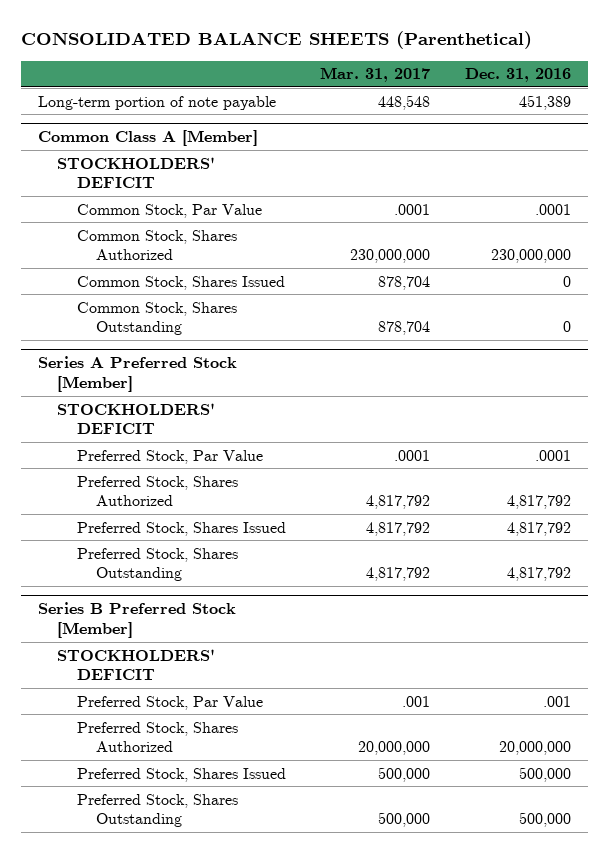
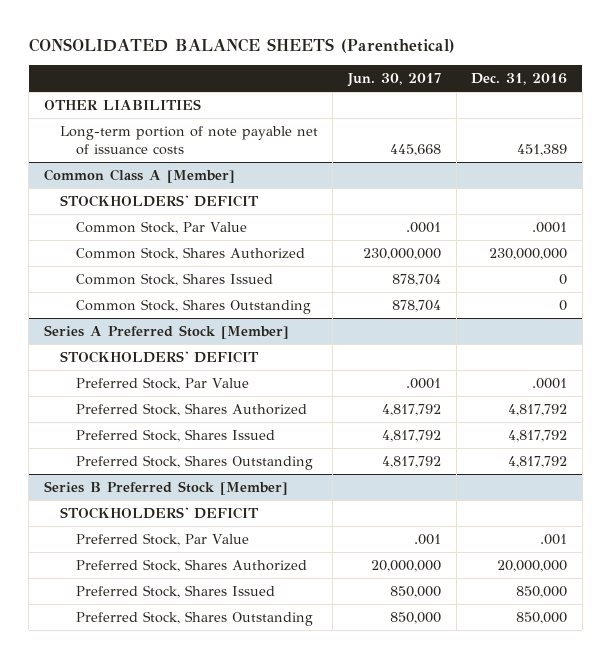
[320,67,431,83] Mar. 31, 2017 -> none
none -> [346,73,441,88] Jun. 30, 2017
none -> [43,99,201,111] OTHER LIABILITIES
[37,95,276,110] Long-term portion of note payable -> [59,126,318,155] Long-term portion of note payable net of issuance costs
[518,766,571,782] 500,000 -> [516,586,568,599] 850,000
[518,812,571,828] 500,000 -> [516,612,568,625] 850,000

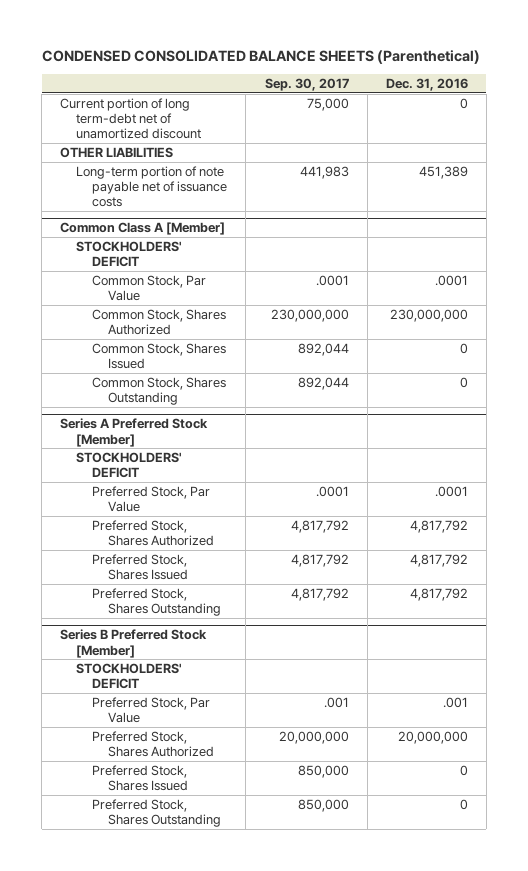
[28,37,455,53] CONSOLIDATED BALANCE SHEETS (Parenthetical) -> [41,50,480,65] CONDENSED CONSOLIDATED BALANCE SHEETS (Parenthetical)
[346,73,441,88] Jun. 30, 2017 -> none
none -> [264,78,349,92] Sep. 30, 2017
none -> [60,97,202,140] Current portion of long term-debt net of unamortized discount
[516,586,568,599] 850,000 -> [459,764,468,776] 0
[516,612,568,625] 850,000 -> [459,798,468,810] 0

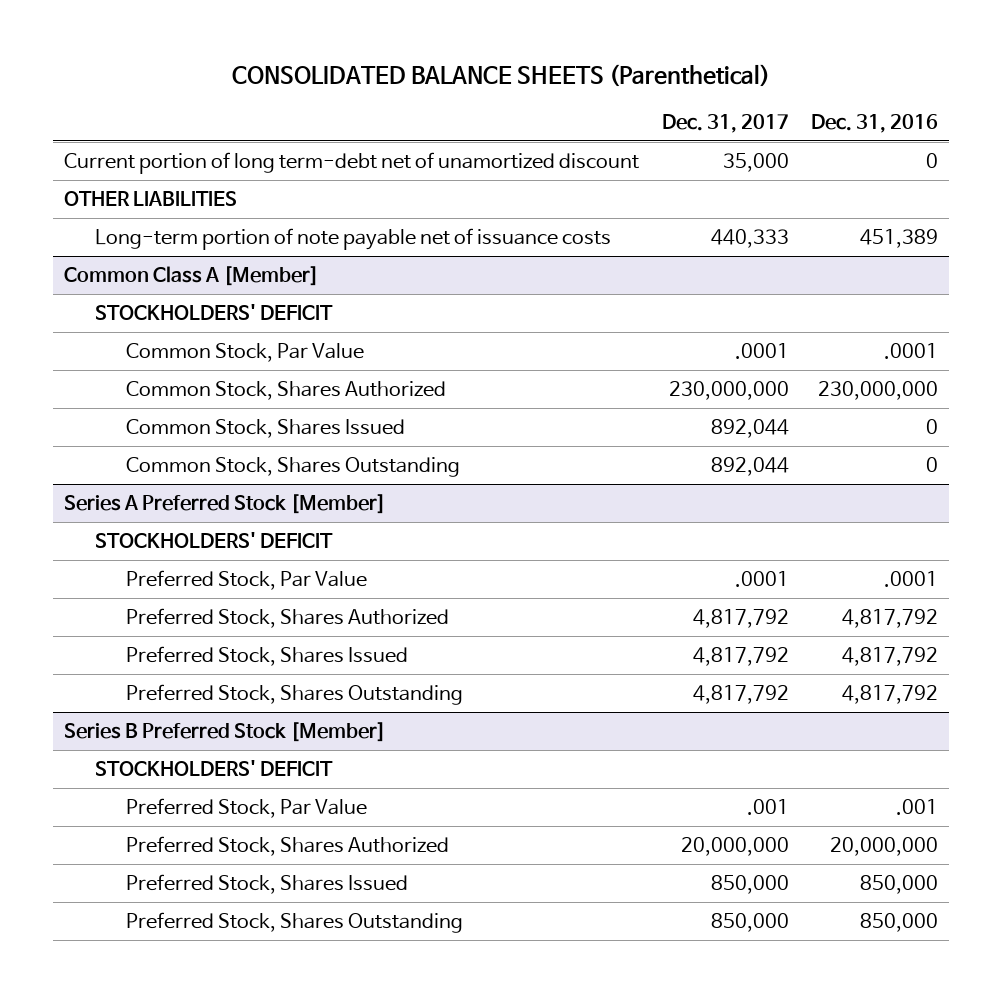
[41,50,480,65] CONDENSED CONSOLIDATED BALANCE SHEETS (Parenthetical) -> [232,64,771,88] CONSOLIDATED BALANCE SHEETS (Parenthetical)
[264,78,349,92] Sep. 30, 2017 -> none
none -> [661,113,789,133] Dec. 31, 2017
[459,764,468,776] 0 -> [859,875,938,895] 850,000
[459,798,468,810] 0 -> [859,913,938,933] 850,000

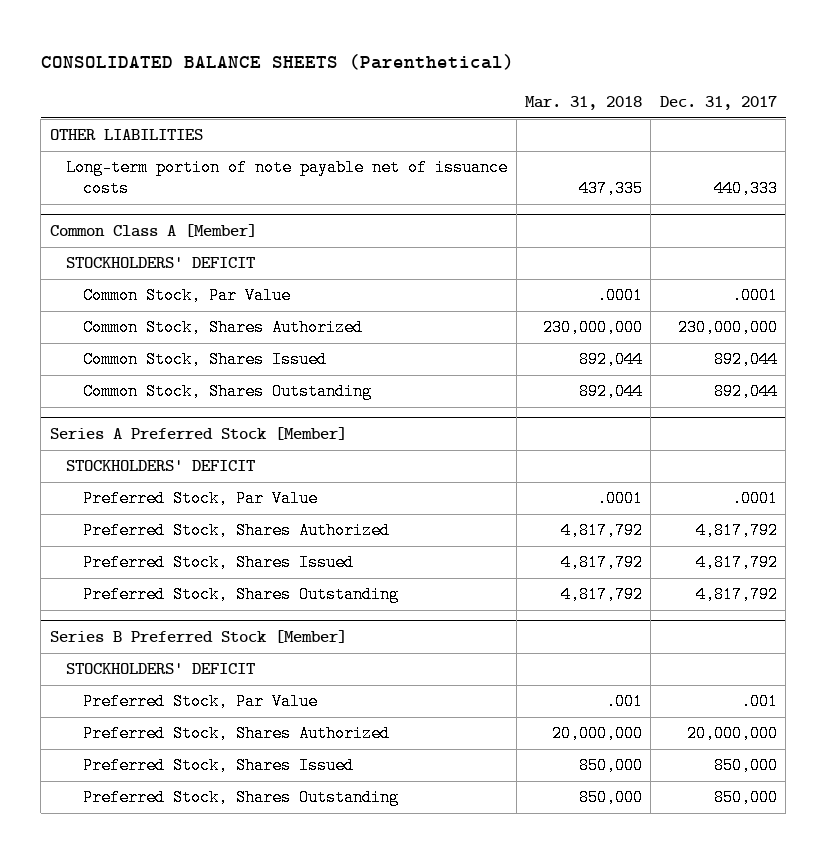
[810,113,938,133] Dec. 31, 2016 -> none
none -> [525,95,643,110] Mar. 31, 2018
[64,152,640,175] Current portion of long term-debt net of unamortized discount -> none

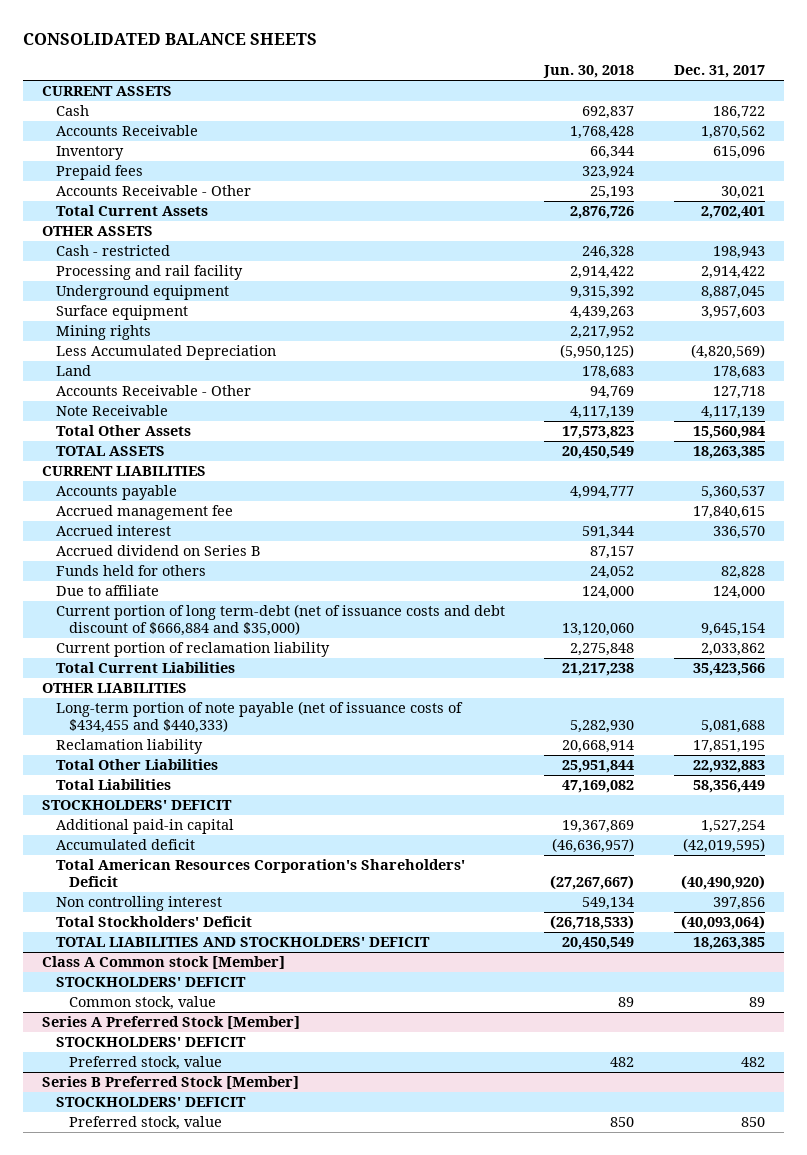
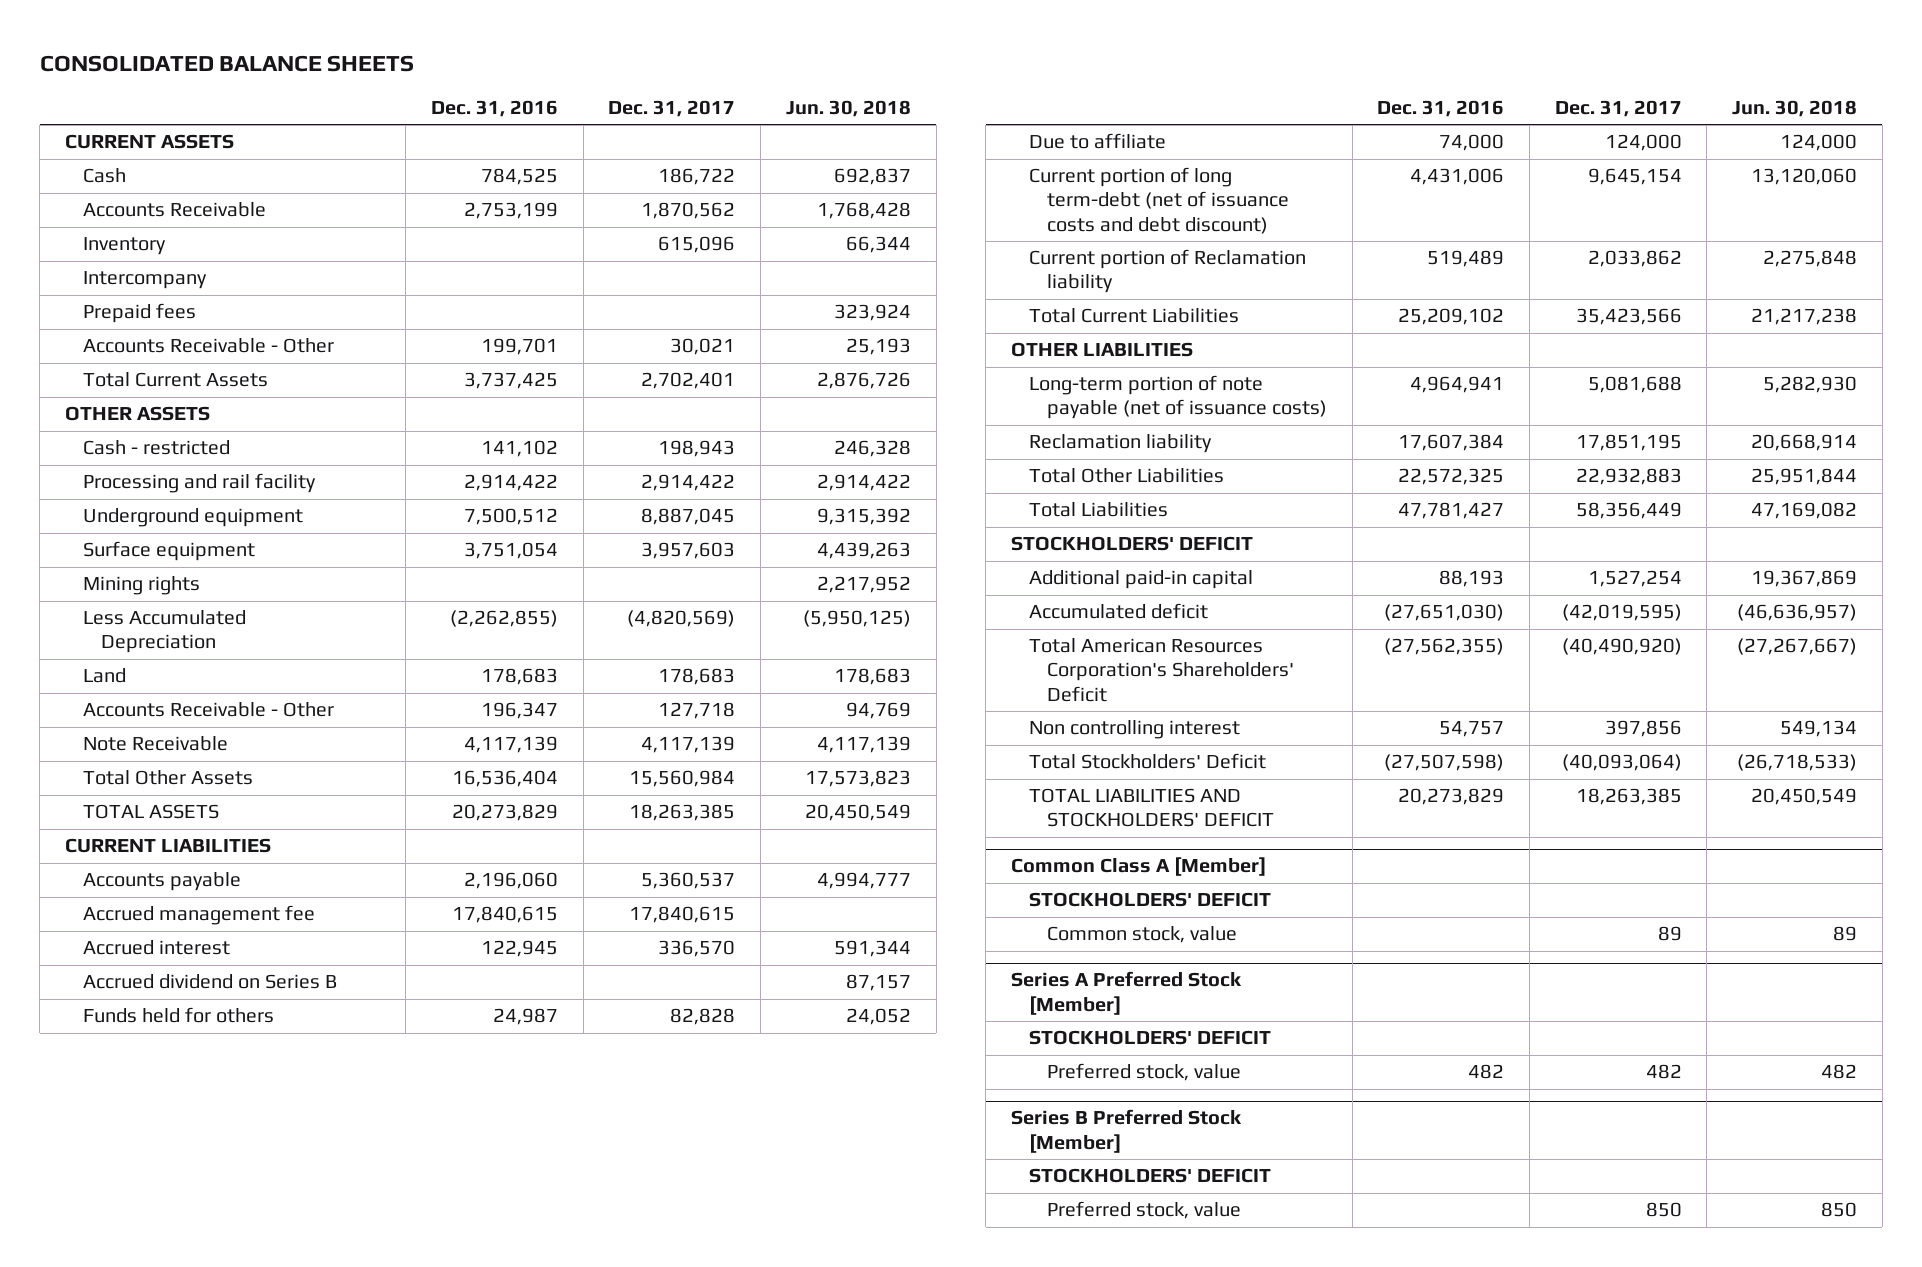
none -> [431,99,559,117] Dec. 31, 2016
none -> [82,271,207,290] Intercompany
[55,604,505,637] Current portion of long term-debt (net of issuance costs and debt discount of $666,884 and $35,000) -> [1028,167,1289,234] Current portion of long term-debt (net of issuance costs and debt discount)
[55,642,330,658] Current portion of reclamation liability -> [1028,249,1306,294] Current portion of Reclamation liability
[55,701,463,734] Long-term portion of note payable (net of issuance costs of $434,455 and $440,333) -> [1028,375,1327,420] Long-term portion of note payable (net of issuance costs)
[42,956,286,970] Class A Common stock [Member] -> [1011,857,1267,877] Common Class A [Member]

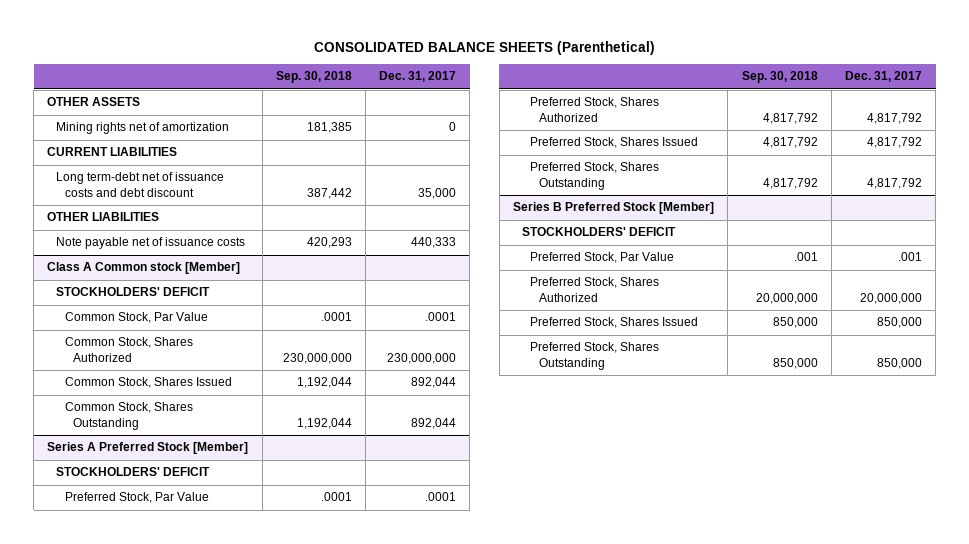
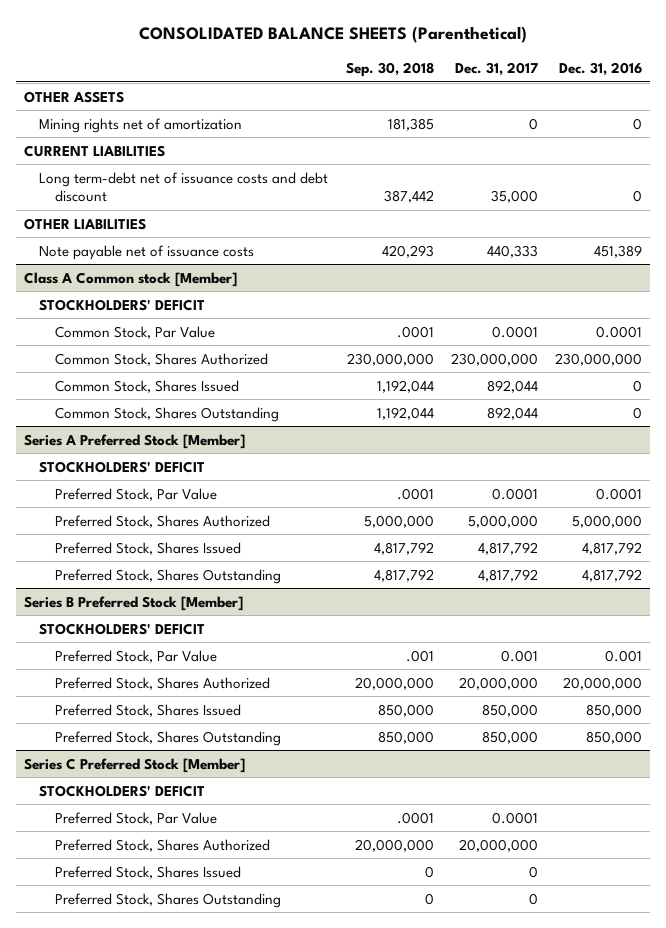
none -> [558,62,642,77] Dec. 31, 2016
[425,312,457,322] .0001 -> [491,325,538,338] 0.0001
[425,492,457,502] .0001 -> [491,487,538,500] 0.0001
[762,112,818,124] 4,817,792 -> [363,514,434,528] 5,000,000
[866,112,922,124] 4,817,792 -> [467,514,538,528] 5,000,000
[897,252,922,262] .001 -> [500,649,538,662] 0.001
none -> [24,757,246,773] Series C Preferred Stock [Member]
none -> [39,784,206,797] STOCKHOLDERS' DEFICIT
none -> [54,811,217,825] Preferred Stock, Par Value
none -> [54,838,270,852] Preferred Stock, Shares Authorized
none -> [54,865,241,879] Preferred Stock, Shares Issued
none -> [54,892,281,908] Preferred Stock, Shares Outstanding

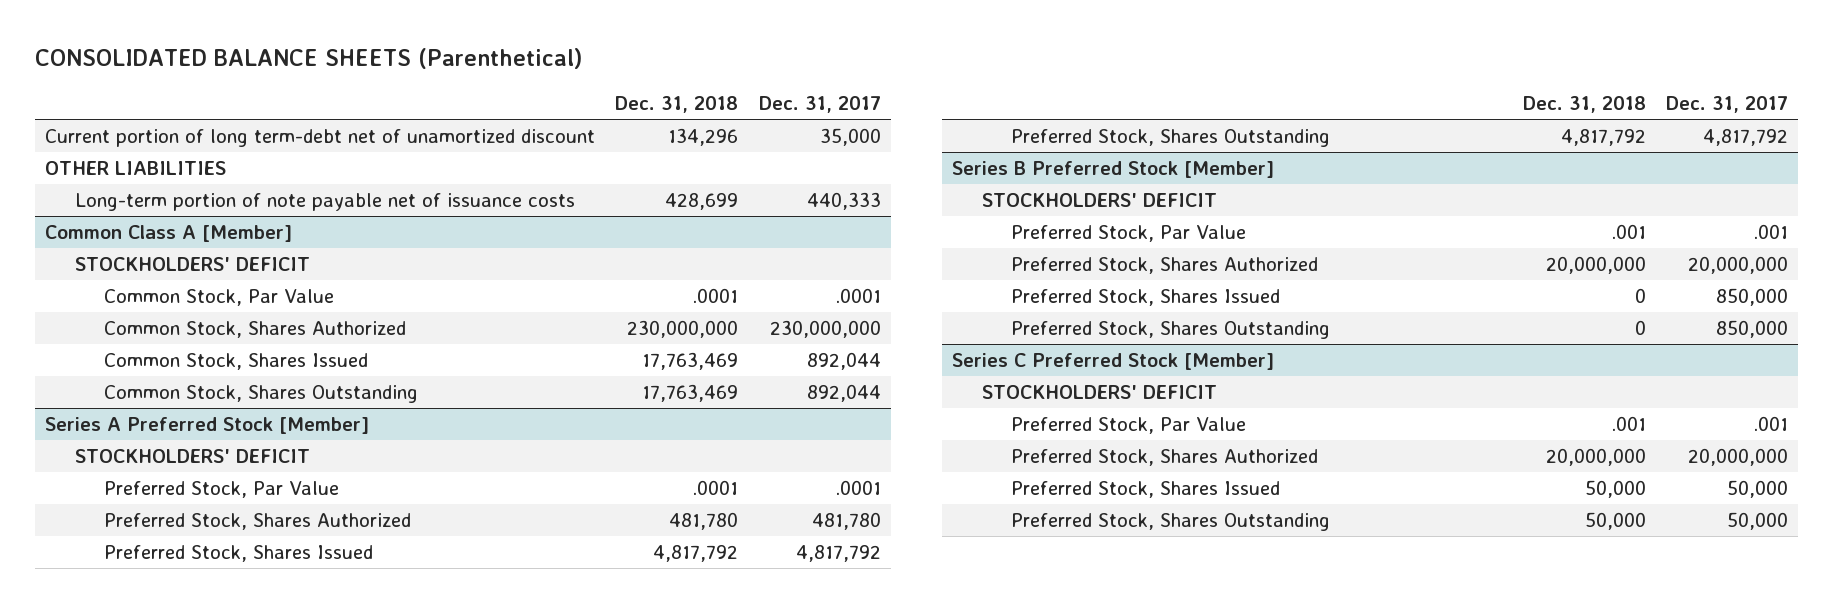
[345,62,434,78] Sep. 30, 2018 -> none
[558,62,642,77] Dec. 31, 2016 -> none
none -> [615,95,739,113] Dec. 31, 2018
[24,90,125,103] OTHER ASSETS -> none
[39,117,243,133] Mining rights net of amortization -> none
[24,144,166,157] CURRENT LIABILITIES -> none
[39,171,329,202] Long term-debt net of issuance costs and debt discount -> [44,129,595,148] Current portion of long term-debt net of unamortized discount
[39,244,255,260] Note payable net of issuance costs -> [74,193,575,212] Long-term portion of note payable net of issuance costs
[24,271,238,287] Class A Common stock [Member] -> [44,225,292,243] Common Class A [Member]
[491,325,538,338] 0.0001 -> [835,288,881,304] .0001
[491,487,538,500] 0.0001 -> [835,480,881,496] .0001
[467,514,538,528] 5,000,000 -> [811,512,881,531] 481,780
[500,649,538,662] 0.001 -> [1754,224,1789,240] .001
[491,811,538,824] 0.0001 -> [1754,416,1789,432] .001
[528,865,538,878] 0 -> [1727,480,1789,499] 50,000
[528,892,538,905] 0 -> [1727,512,1789,531] 50,000

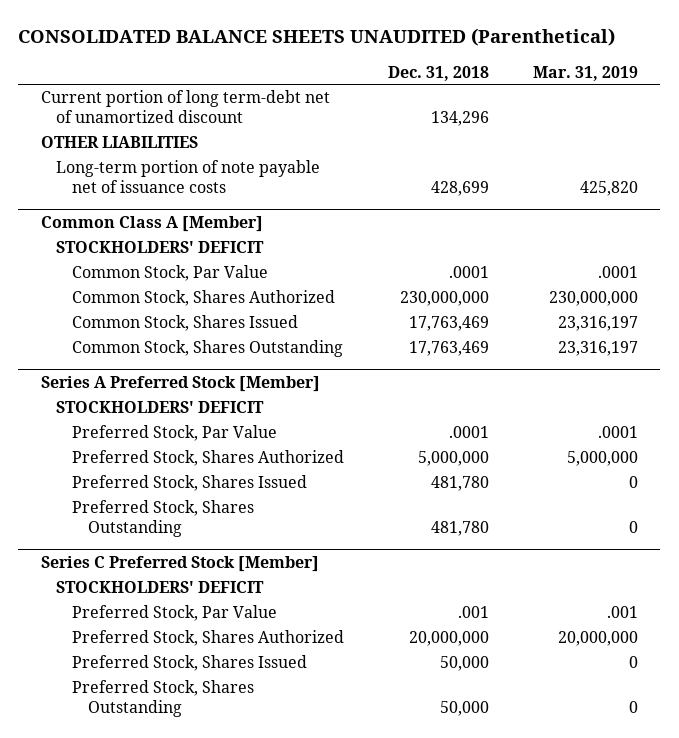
[34,48,582,70] CONSOLIDATED BALANCE SHEETS (Parenthetical) -> [18,28,616,47] CONSOLIDATED BALANCE SHEETS UNAUDITED (Parenthetical)
[758,95,881,113] Dec. 31, 2017 -> none
none -> [533,65,639,81] Mar. 31, 2019
[952,161,1275,179] Series B Preferred Stock [Member] -> none
[981,193,1217,208] STOCKHOLDERS' DEFICIT -> none
[1011,225,1247,243] Preferred Stock, Par Value -> none
[1011,257,1319,275] Preferred Stock, Shares Authorized -> none
[1011,289,1281,307] Preferred Stock, Shares Issued -> none
[1011,321,1331,340] Preferred Stock, Shares Outstanding -> none
[669,512,739,531] 481,780 -> [418,451,490,467] 5,000,000
[653,545,739,563] 4,817,792 -> [431,476,490,492] 481,780
[1560,129,1646,147] 4,817,792 -> [431,520,490,536] 481,780

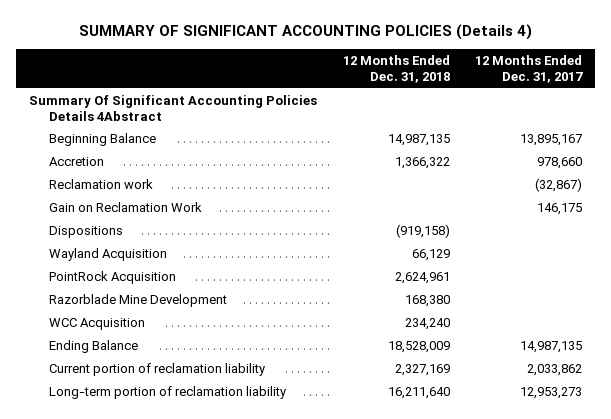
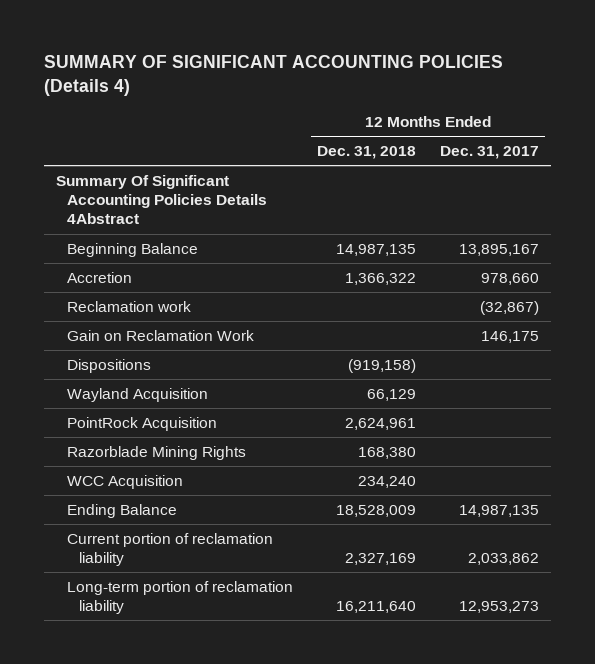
[48,293,227,307] Razorblade Mine Development -> [67,445,247,460] Razorblade Mining Rights

